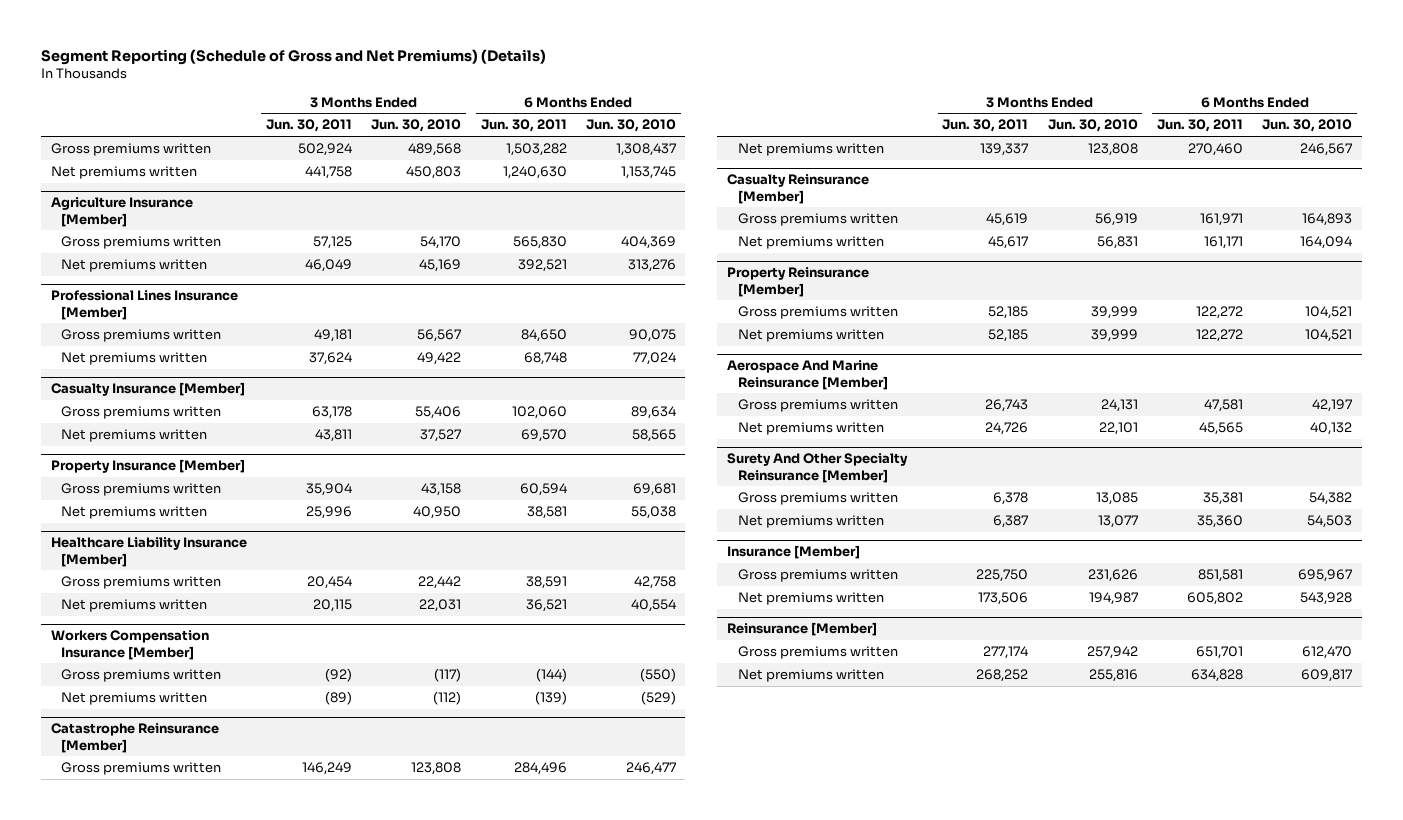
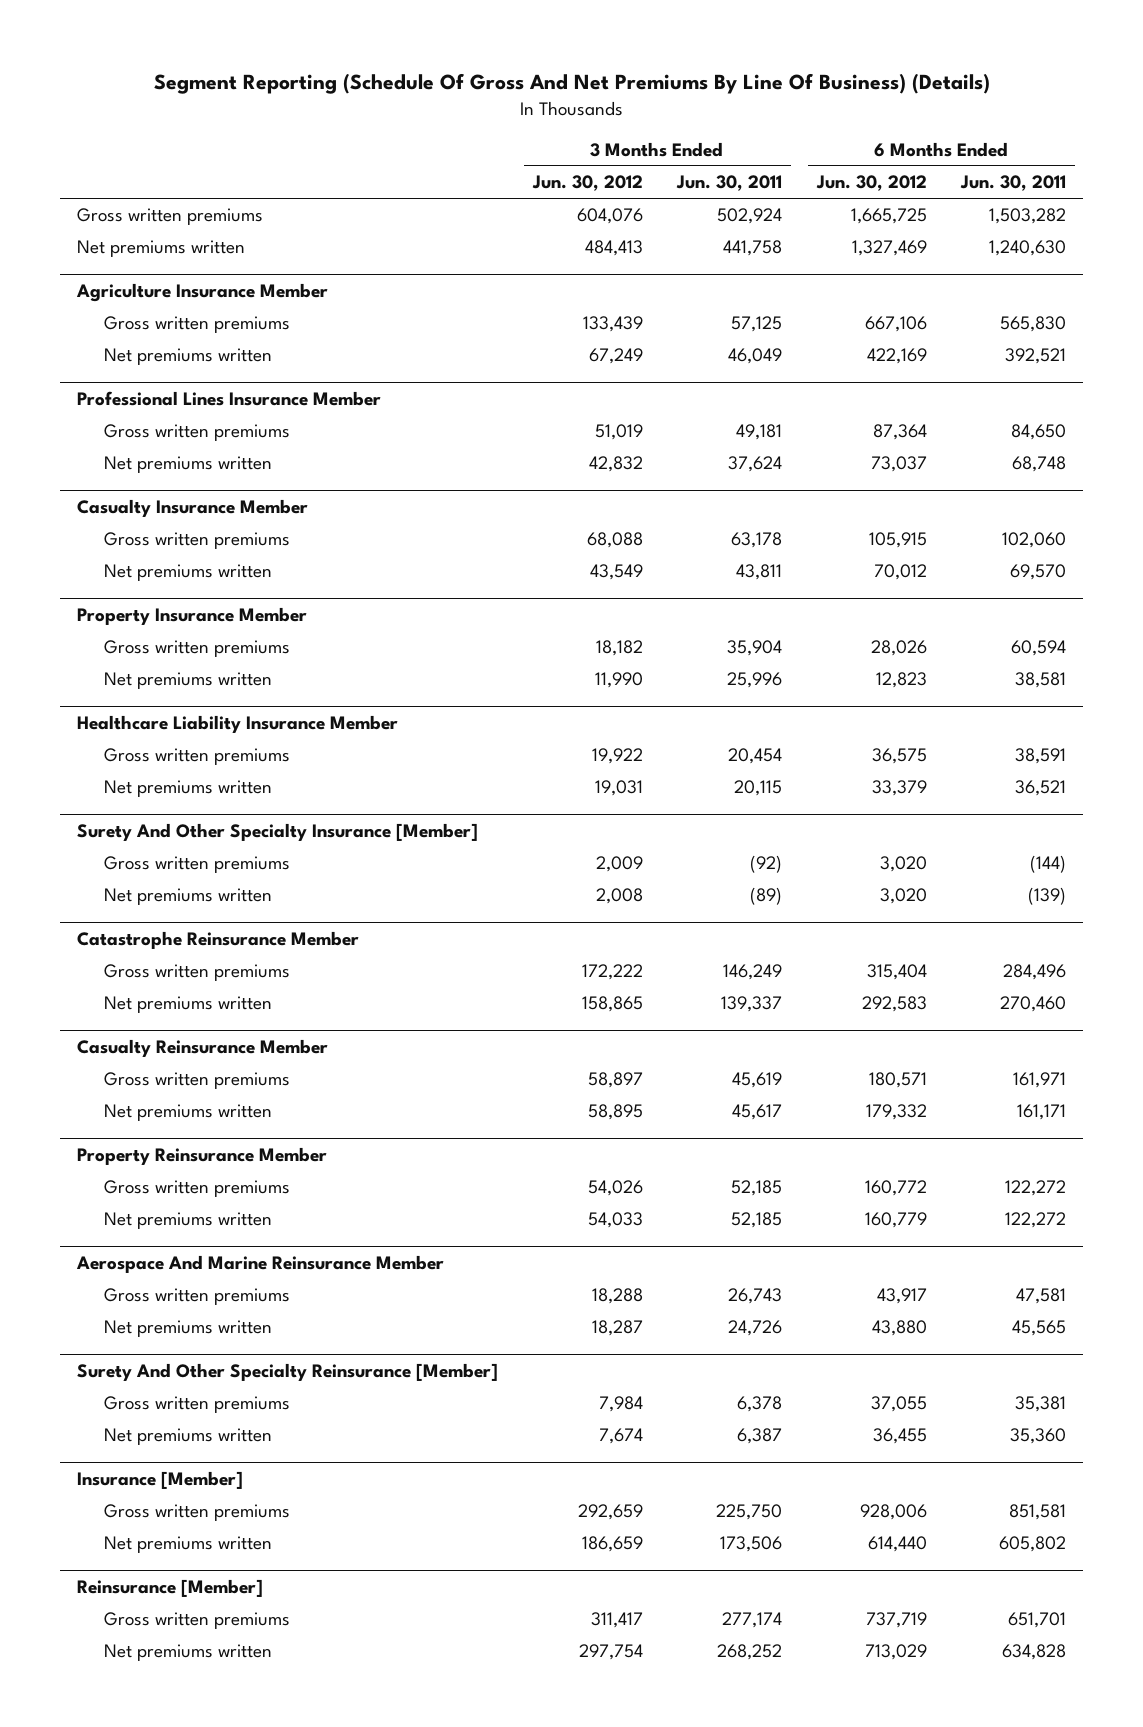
[41,48,547,65] Segment Reporting (Schedule of Gross and Net Premiums) (Details) -> [153,73,990,95] Segment Reporting (Schedule Of Gross And Net Premiums By Line Of Business) (Details)
[371,119,462,133] Jun. 30, 2010 -> none
[585,119,676,133] Jun. 30, 2010 -> none
none -> [531,175,643,192] Jun. 30, 2012
none -> [815,175,927,192] Jun. 30, 2012
[50,142,211,156] Gross premiums written -> [77,208,264,226] Gross written premiums
[50,197,193,227] Agriculture Insurance [Member] -> [76,283,329,303] Agriculture Insurance Member
[61,235,222,249] Gross premiums written -> [103,316,290,334] Gross written premiums
[50,290,238,320] Professional Lines Insurance [Member] -> [77,391,382,407] Professional Lines Insurance Member
[61,328,222,342] Gross premiums written -> [103,424,290,442] Gross written premiums
[50,382,245,397] Casualty Insurance [Member] -> [77,499,309,518] Casualty Insurance Member
[61,405,222,419] Gross premiums written -> [103,532,290,550] Gross written premiums
[50,459,245,474] Property Insurance [Member] -> [77,607,308,626] Property Insurance Member
[61,482,222,496] Gross premiums written -> [103,640,290,658] Gross written premiums
[50,537,247,567] Healthcare Liability Insurance [Member] -> [77,715,399,734] Healthcare Liability Insurance Member
[61,575,222,589] Gross premiums written -> [103,748,290,766] Gross written premiums
[50,630,209,660] Workers Compensation Insurance [Member] -> none
none -> [77,823,479,842] Surety And Other Specialty Insurance [Member]
[61,668,222,682] Gross premiums written -> [103,856,290,874] Gross written premiums
[50,723,219,753] Catastrophe Reinsurance [Member] -> [77,931,360,950] Catastrophe Reinsurance Member
[61,761,222,775] Gross premiums written -> [103,964,290,982] Gross written premiums
[727,174,870,204] Casualty Reinsurance [Member] -> [77,1039,329,1058] Casualty Reinsurance Member
[737,212,898,226] Gross premiums written -> [103,1072,290,1090] Gross written premiums
[727,267,870,297] Property Reinsurance [Member] -> [77,1147,328,1166] Property Reinsurance Member
[737,305,898,319] Gross premiums written -> [103,1180,290,1198] Gross written premiums
[727,360,888,390] Aerospace And Marine Reinsurance [Member] -> [76,1255,445,1274] Aerospace And Marine Reinsurance Member
[737,398,898,412] Gross premiums written -> [103,1288,290,1306] Gross written premiums
[737,491,898,505] Gross premiums written -> [103,1396,290,1414] Gross written premiums
[737,568,898,582] Gross premiums written -> [103,1504,290,1522] Gross written premiums
[737,645,898,659] Gross premiums written -> [103,1612,290,1630] Gross written premiums

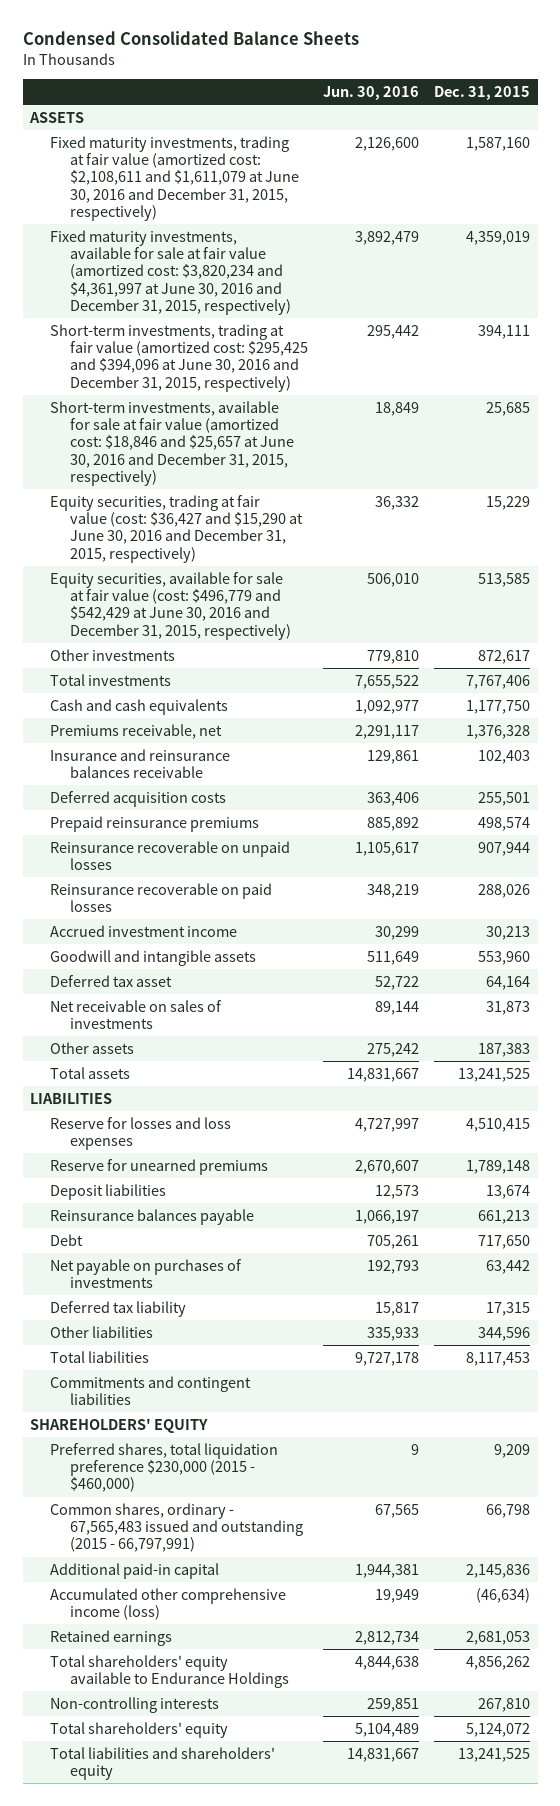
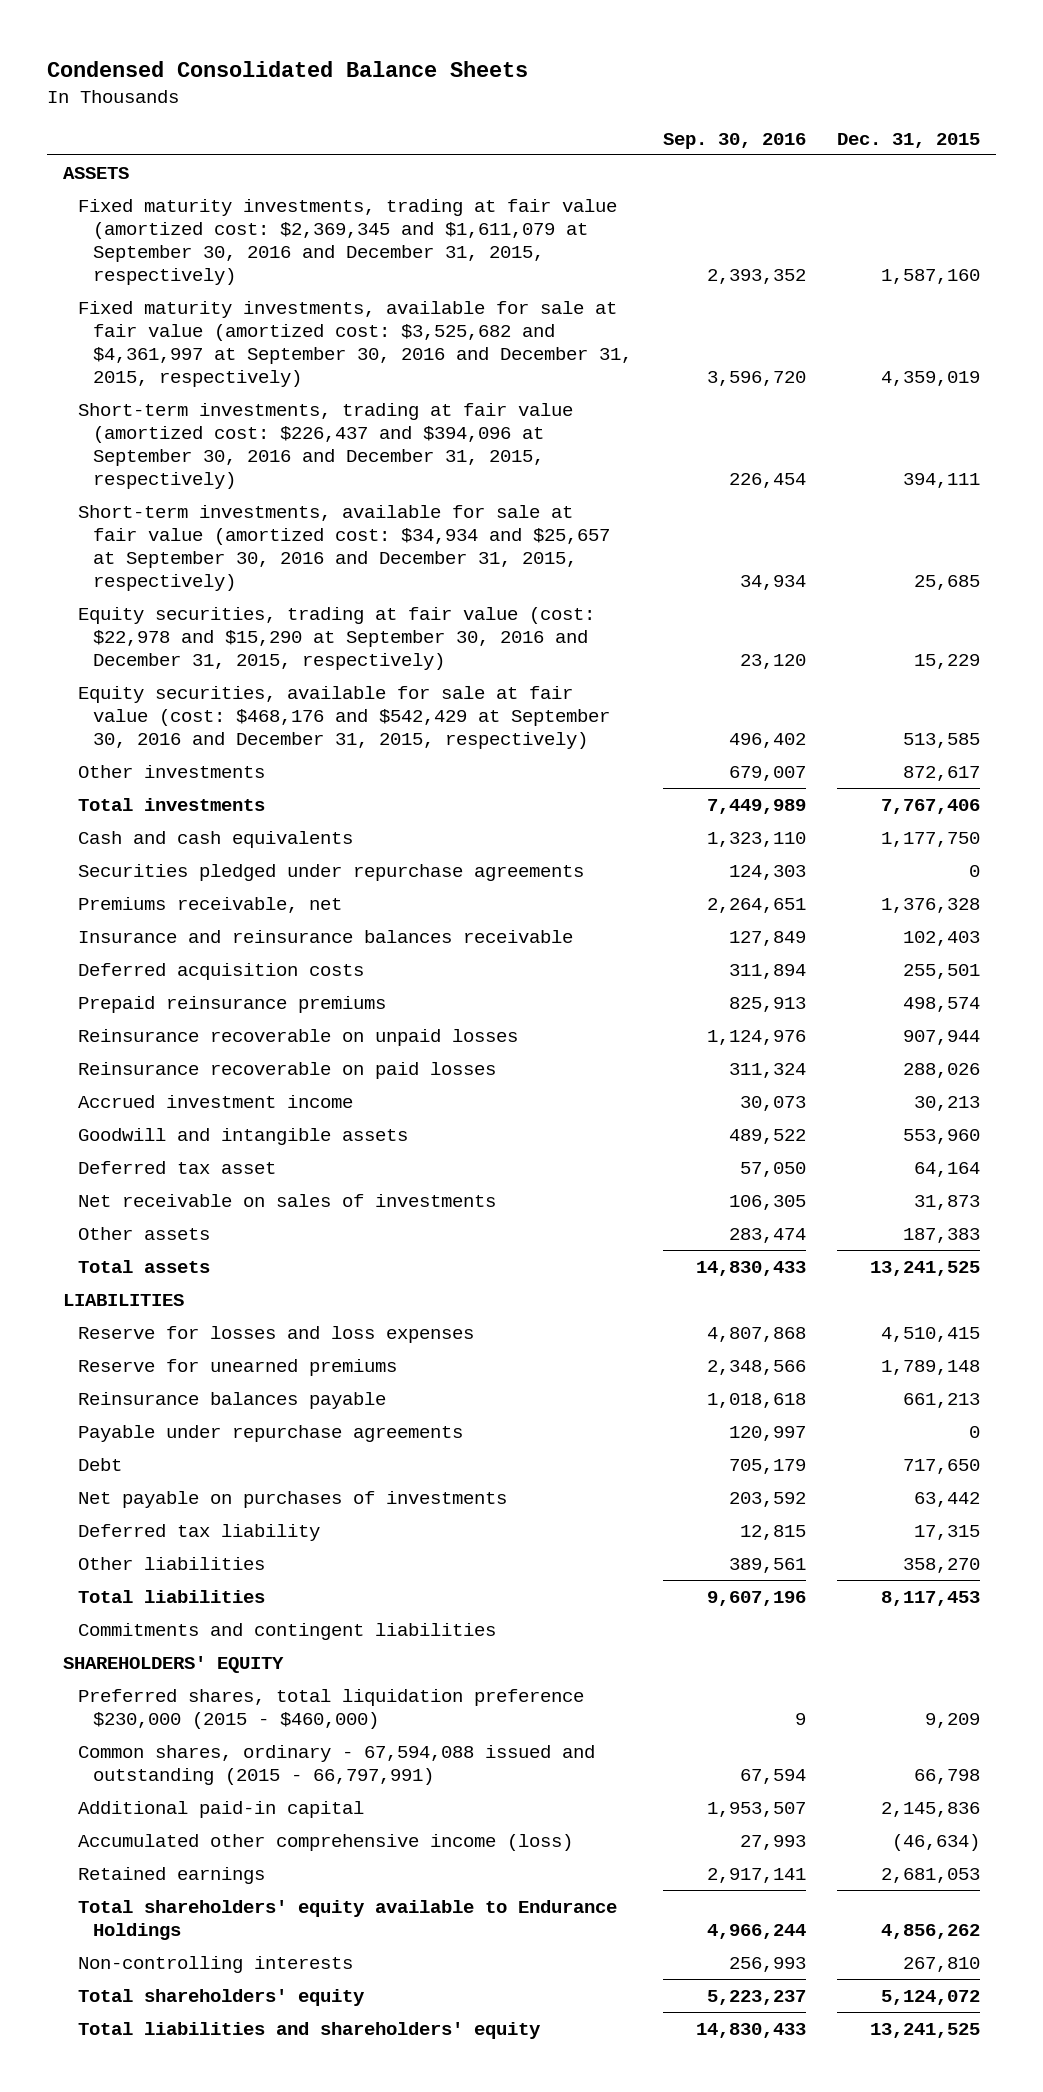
[323,85,420,100] Jun. 30, 2016 -> none
none -> [663,132,807,149] Sep. 30, 2016
[50,135,300,222] Fixed maturity investments, trading at fair value (amortized cost: $2,108,611 and $1,611,079 at June 30, 2016 and December 31, 2015, respectively) -> [77,198,617,285] Fixed maturity investments, trading at fair value (amortized cost: $2,369,345 and $1,611,079 at September 30, 2016 and December 31, 2015, respectively)
[50,229,292,316] Fixed maturity investments, available for sale at fair value (amortized cost: $3,820,234 and $4,361,997 at June 30, 2016 and December 31, 2015, respectively) -> [77,300,633,387] Fixed maturity investments, available for sale at fair value (amortized cost: $3,525,682 and $4,361,997 at September 30, 2016 and December 31, 2015, respectively)
[50,323,309,392] Short-term investments, trading at fair value (amortized cost: $295,425 and $394,096 at June 30, 2016 and December 31, 2015, respectively) -> [77,402,573,489] Short-term investments, trading at fair value (amortized cost: $226,437 and $394,096 at September 30, 2016 and December 31, 2015, respectively)
[50,400,295,487] Short-term investments, available for sale at fair value (amortized cost: $18,846 and $25,657 at June 30, 2016 and December 31, 2015, respectively) -> [77,504,611,591] Short-term investments, available for sale at fair value (amortized cost: $34,934 and $25,657 at September 30, 2016 and December 31, 2015, respectively)
[50,494,304,563] Equity securities, trading at fair value (cost: $36,427 and $15,290 at June 30, 2016 and December 31, 2015, respectively) -> [77,606,595,670] Equity securities, trading at fair value (cost: $22,978 and $15,290 at September 30, 2016 and December 31, 2015, respectively)
[50,571,292,640] Equity securities, available for sale at fair value (cost: $496,779 and $542,429 at June 30, 2016 and December 31, 2015, respectively) -> [77,685,611,749] Equity securities, available for sale at fair value (cost: $468,176 and $542,429 at September 30, 2016 and December 31, 2015, respectively)
none -> [77,863,584,881] Securities pledged under repurchase agreements
[50,1183,167,1200] Deposit liabilities -> none
none -> [77,1424,463,1442] Payable under repurchase agreements
[478,1326,531,1341] 344,596 -> [903,1557,981,1573] 358,270
[50,1502,304,1553] Common shares, ordinary - 67,565,483 issued and outstanding (2015 - 66,797,991) -> [77,1744,595,1785] Common shares, ordinary - 67,594,088 issued and outstanding (2015 - 66,797,991)

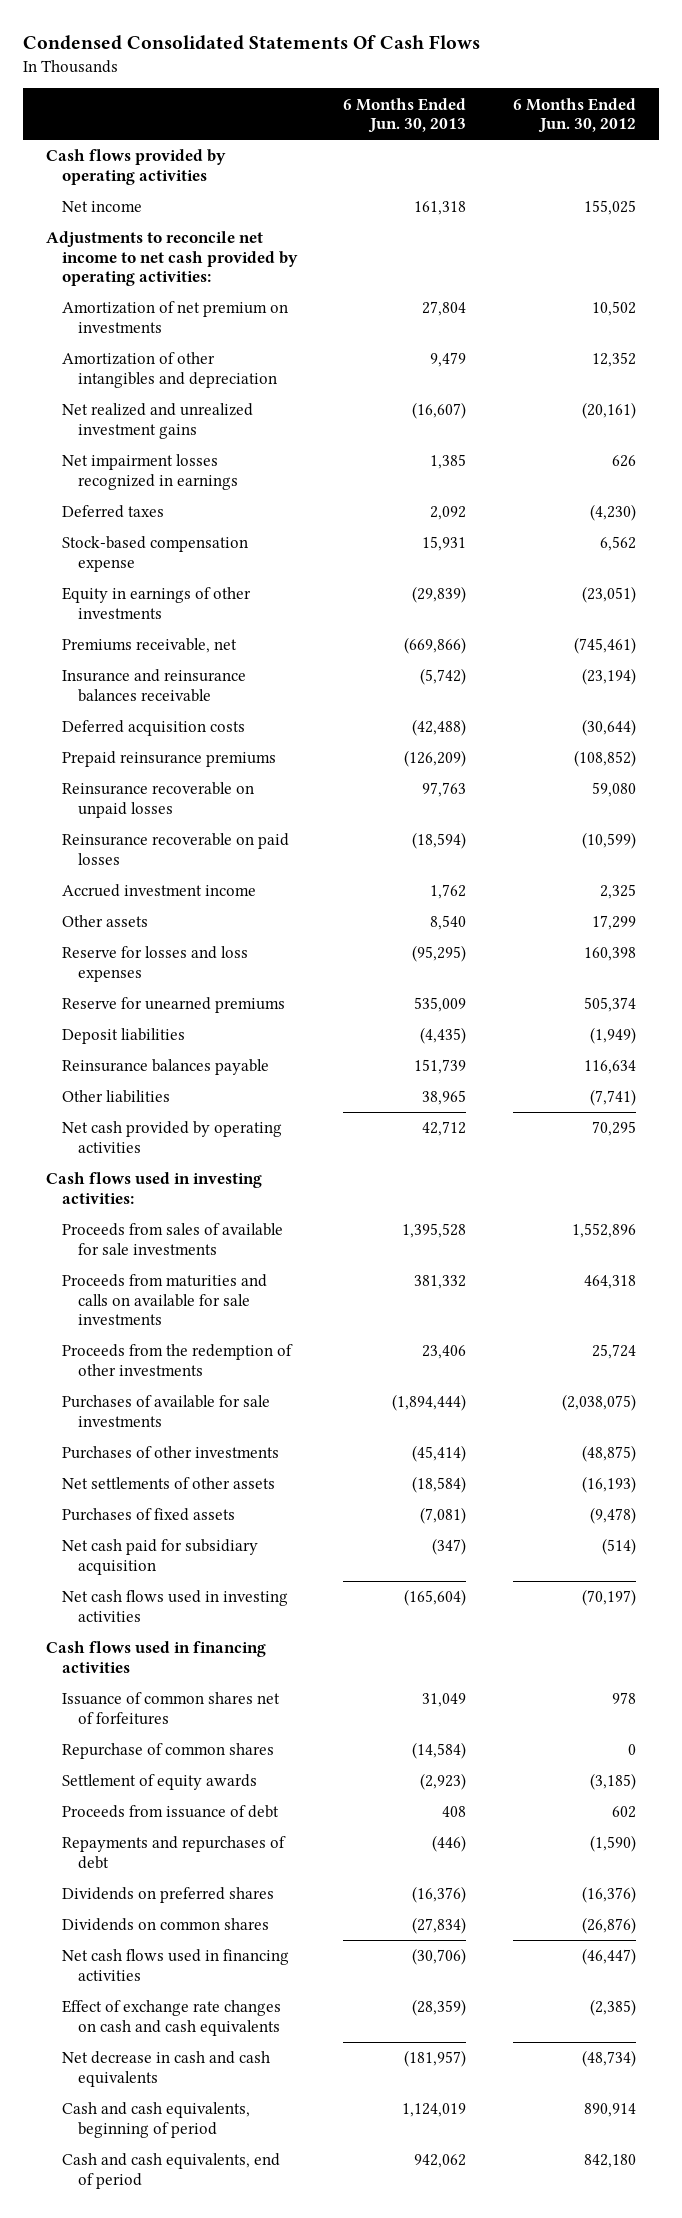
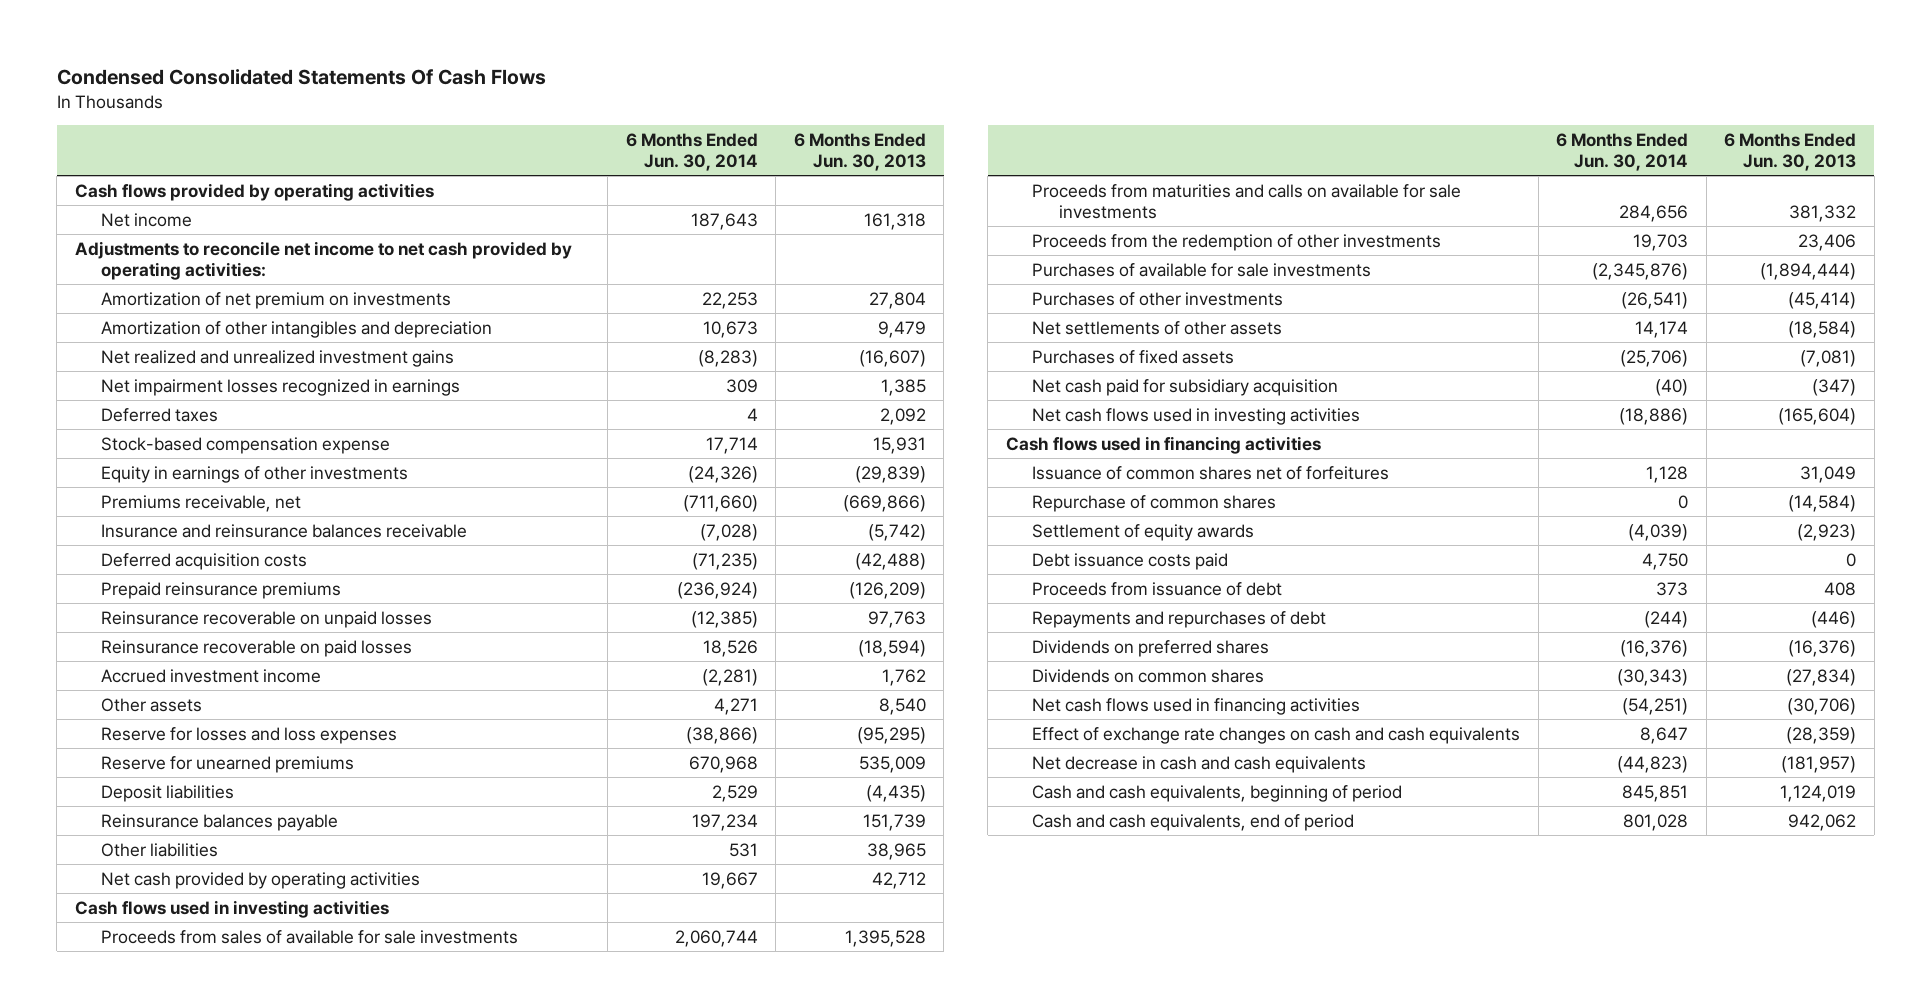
[512,97,636,133] 6 Months Ended Jun. 30, 2012 -> none
none -> [625,133,758,172] 6 Months Ended Jun. 30, 2014
[45,1172,262,1204] Cash flows used in investing activities: -> [74,899,389,918] Cash flows used in investing activities
none -> [1032,552,1229,570] Debt issuance costs paid

